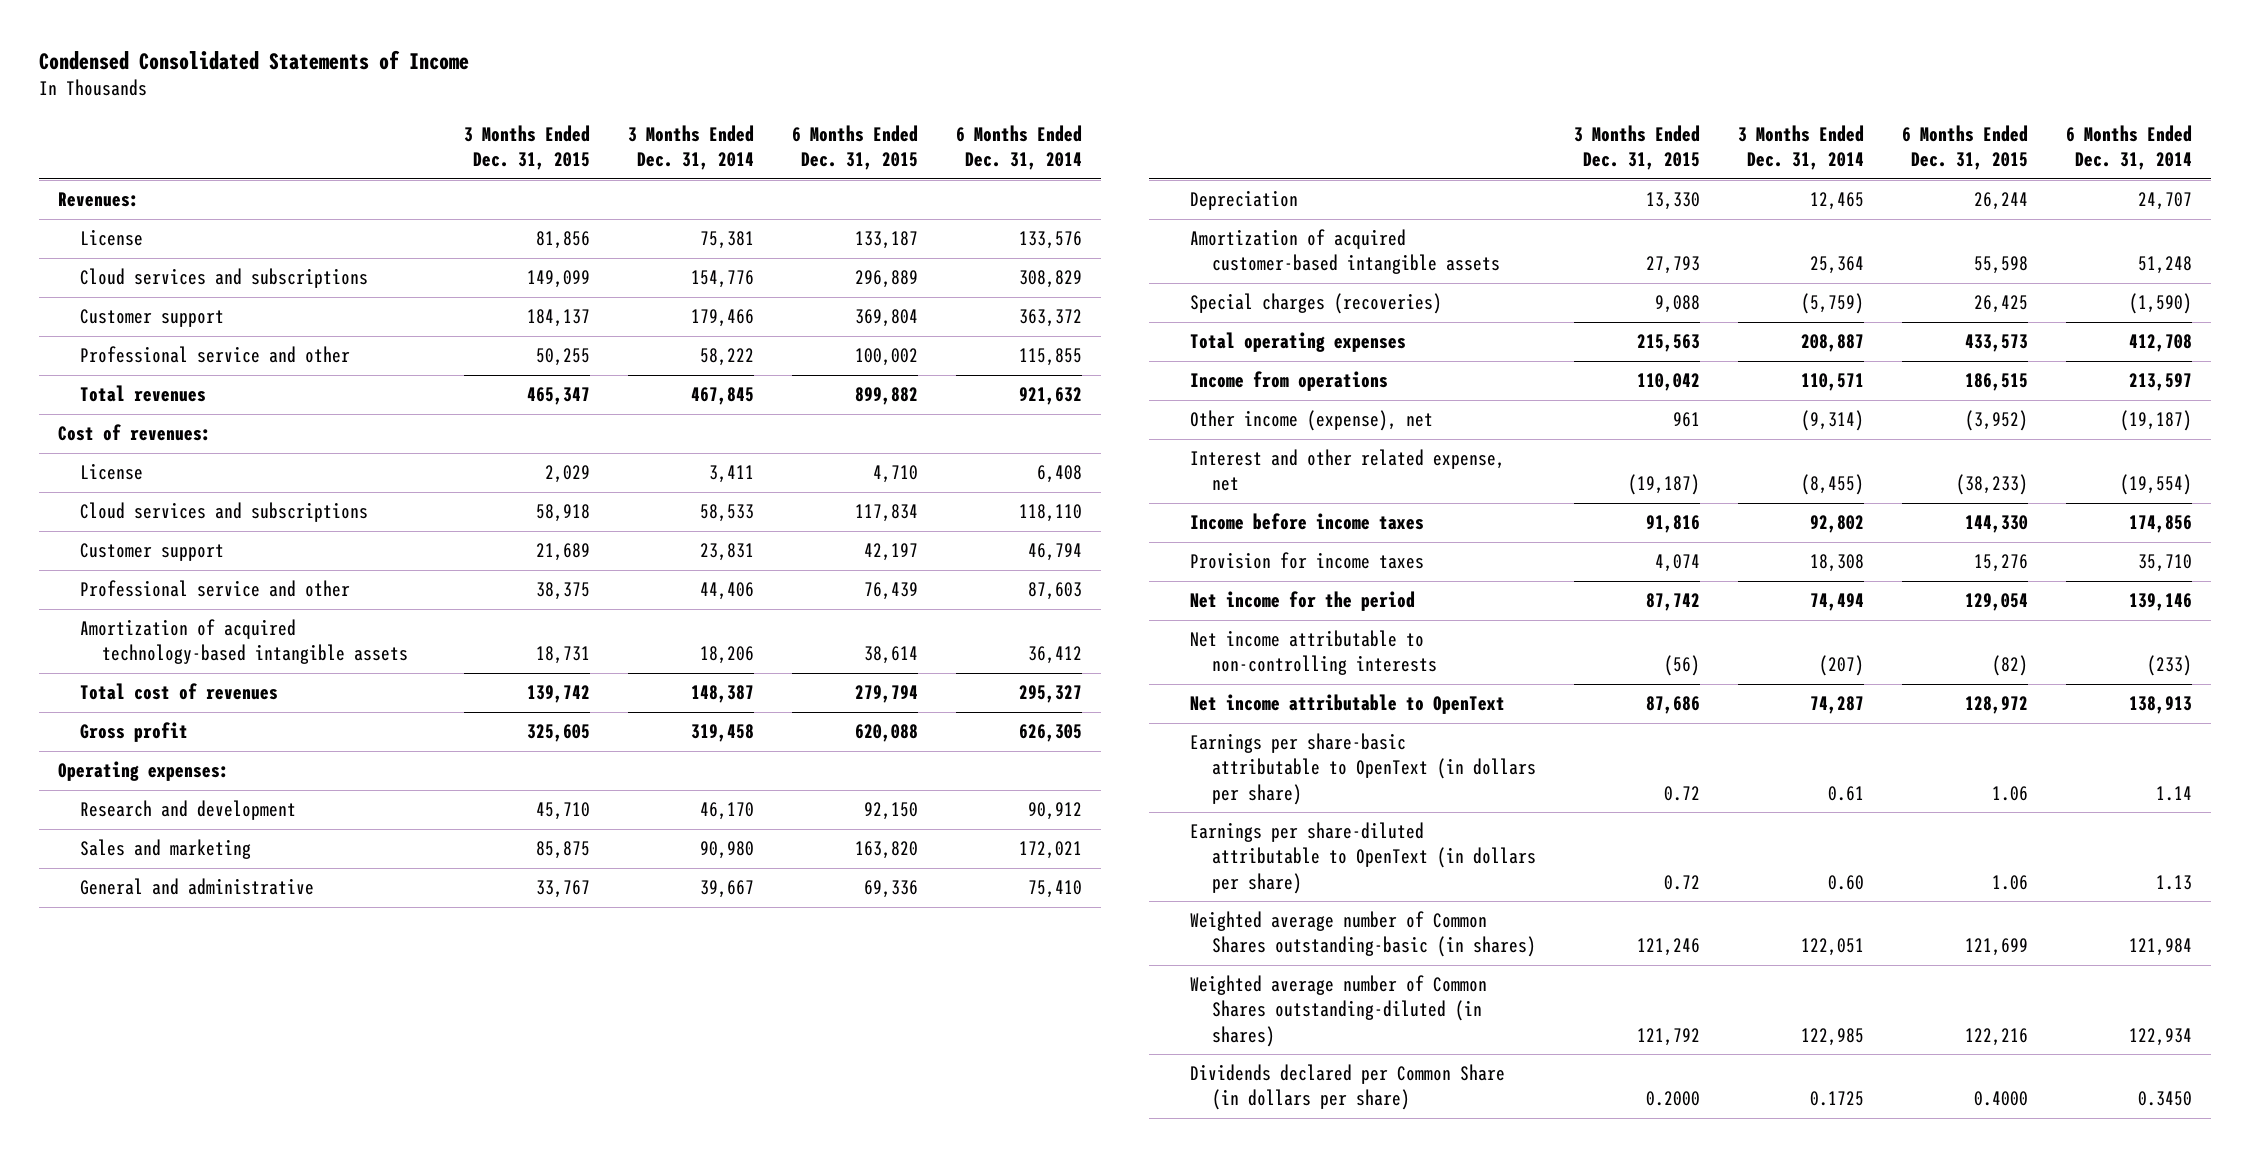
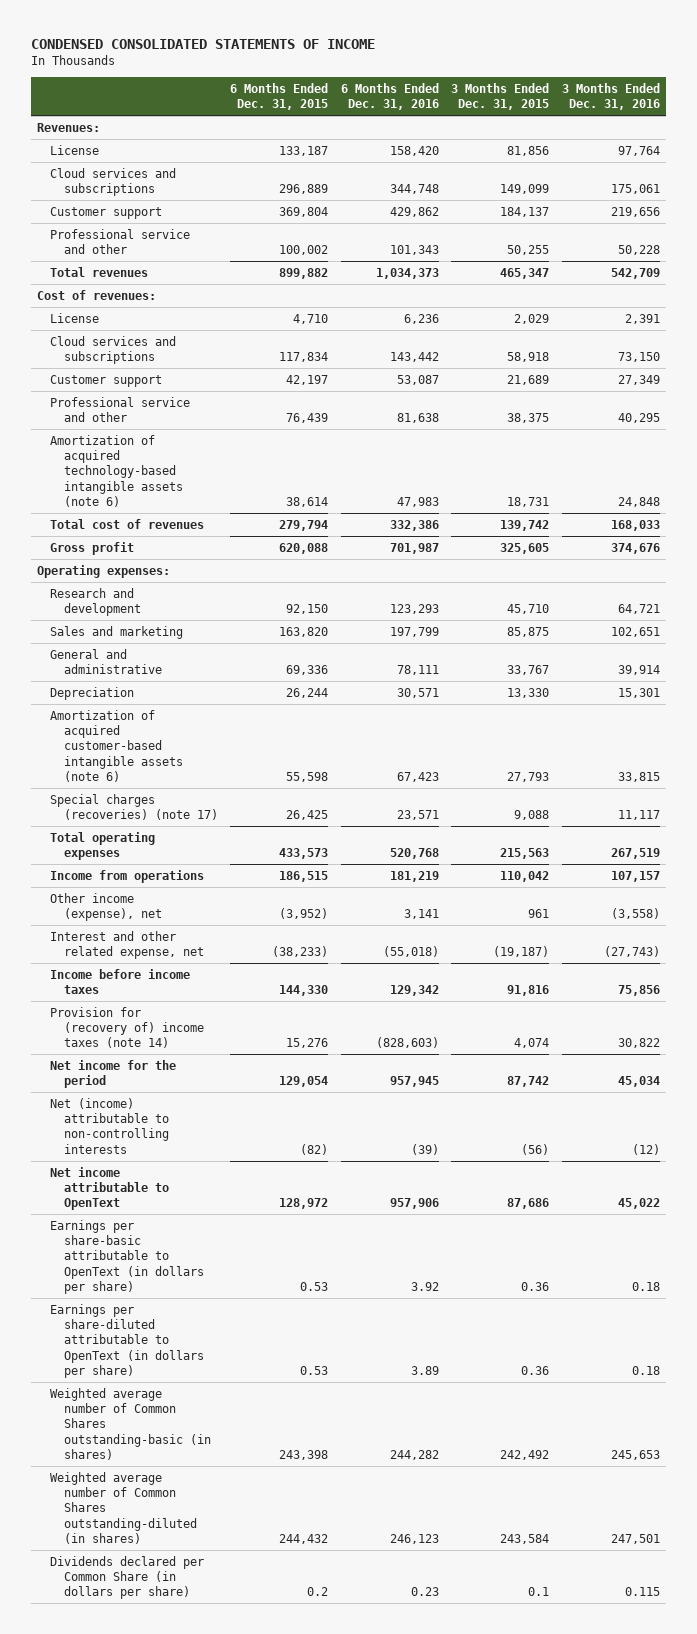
[39,50,470,71] Condensed Consolidated Statements of Income -> [30,39,375,50] CONDENSED CONSOLIDATED STATEMENTS OF INCOME
[628,124,755,171] 3 Months Ended Dec. 31, 2014 -> none
[955,124,1082,171] 6 Months Ended Dec. 31, 2014 -> none
none -> [340,82,439,111] 6 Months Ended Dec. 31, 2016
none -> [562,82,661,111] 3 Months Ended Dec. 31, 2016
[80,619,409,665] Amortization of acquired technology-based intangible assets -> [50,434,183,508] Amortization of acquired technology-based intangible assets (note 6)
[1190,229,1501,275] Amortization of acquired customer-based intangible assets -> [50,709,183,783] Amortization of acquired customer-based intangible assets (note 6)
[1190,293,1443,315] Special charges (recoveries) -> [50,793,218,820] Special charges (recoveries) (note 17)
[1190,552,1425,570] Provision for income taxes -> [50,1006,204,1049] Provision for (recovery of) income taxes (note 14)
[1190,630,1438,676] Net income attributable to non-controlling interests -> [50,1097,169,1154] Net (income) attributable to non-controlling interests
[1664,785,1701,801] 0.72 -> [521,1282,550,1292] 0.36
[1991,785,2028,801] 1.06 -> [300,1282,329,1292] 0.53
[1664,874,1701,890] 0.72 -> [521,1366,550,1376] 0.36
[1991,874,2028,890] 1.06 -> [300,1366,329,1376] 0.53
[1637,938,1701,957] 121,246 -> [500,1450,550,1461] 242,492
[1964,938,2028,957] 121,699 -> [279,1450,329,1461] 243,398
[1637,1027,1701,1046] 121,792 -> [500,1534,550,1545] 243,584
[1964,1027,2028,1046] 122,216 -> [279,1534,329,1545] 244,432
[1646,1091,1701,1107] 0.2000 -> [528,1587,550,1597] 0.1
[1973,1091,2028,1107] 0.4000 -> [307,1587,329,1597] 0.2

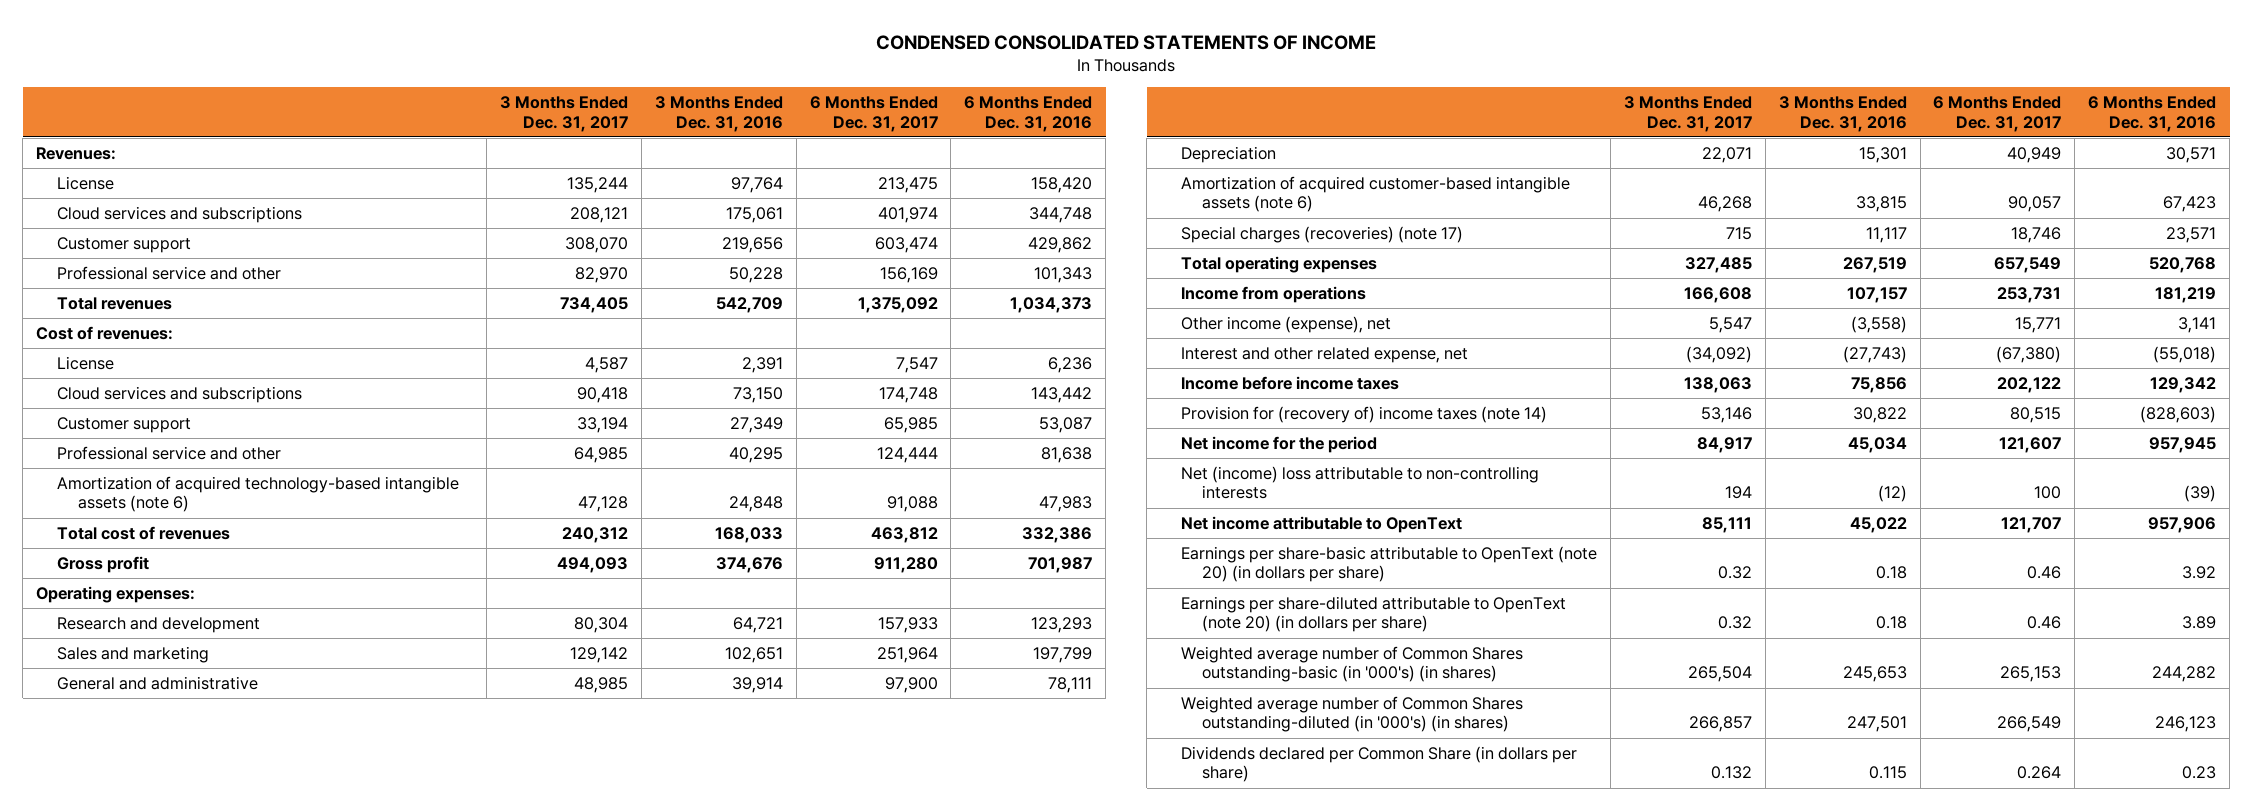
[230,82,329,111] 6 Months Ended Dec. 31, 2015 -> none
[451,82,550,111] 3 Months Ended Dec. 31, 2015 -> none
none -> [499,96,628,132] 3 Months Ended Dec. 31, 2017
none -> [809,96,938,132] 6 Months Ended Dec. 31, 2017
[50,1097,169,1154] Net (income) attributable to non-controlling interests -> [1181,465,1540,500] Net (income) loss attributable to non-controlling interests
[50,1219,204,1295] Earnings per share-basic attributable to OpenText (in dollars per share) -> [1181,545,1598,583] Earnings per share-basic attributable to OpenText (note 20) (in dollars per share)
[50,1303,204,1379] Earnings per share-diluted attributable to OpenText (in dollars per share) -> [1181,595,1567,633] Earnings per share-diluted attributable to OpenText (note 20) (in dollars per share)
[50,1387,211,1461] Weighted average number of Common Shares outstanding-basic (in shares) -> [1181,645,1524,683] Weighted average number of Common Shares outstanding-basic (in '000's) (in shares)
[50,1471,197,1545] Weighted average number of Common Shares outstanding-diluted (in shares) -> [1181,695,1524,733] Weighted average number of Common Shares outstanding-diluted (in '000's) (in shares)

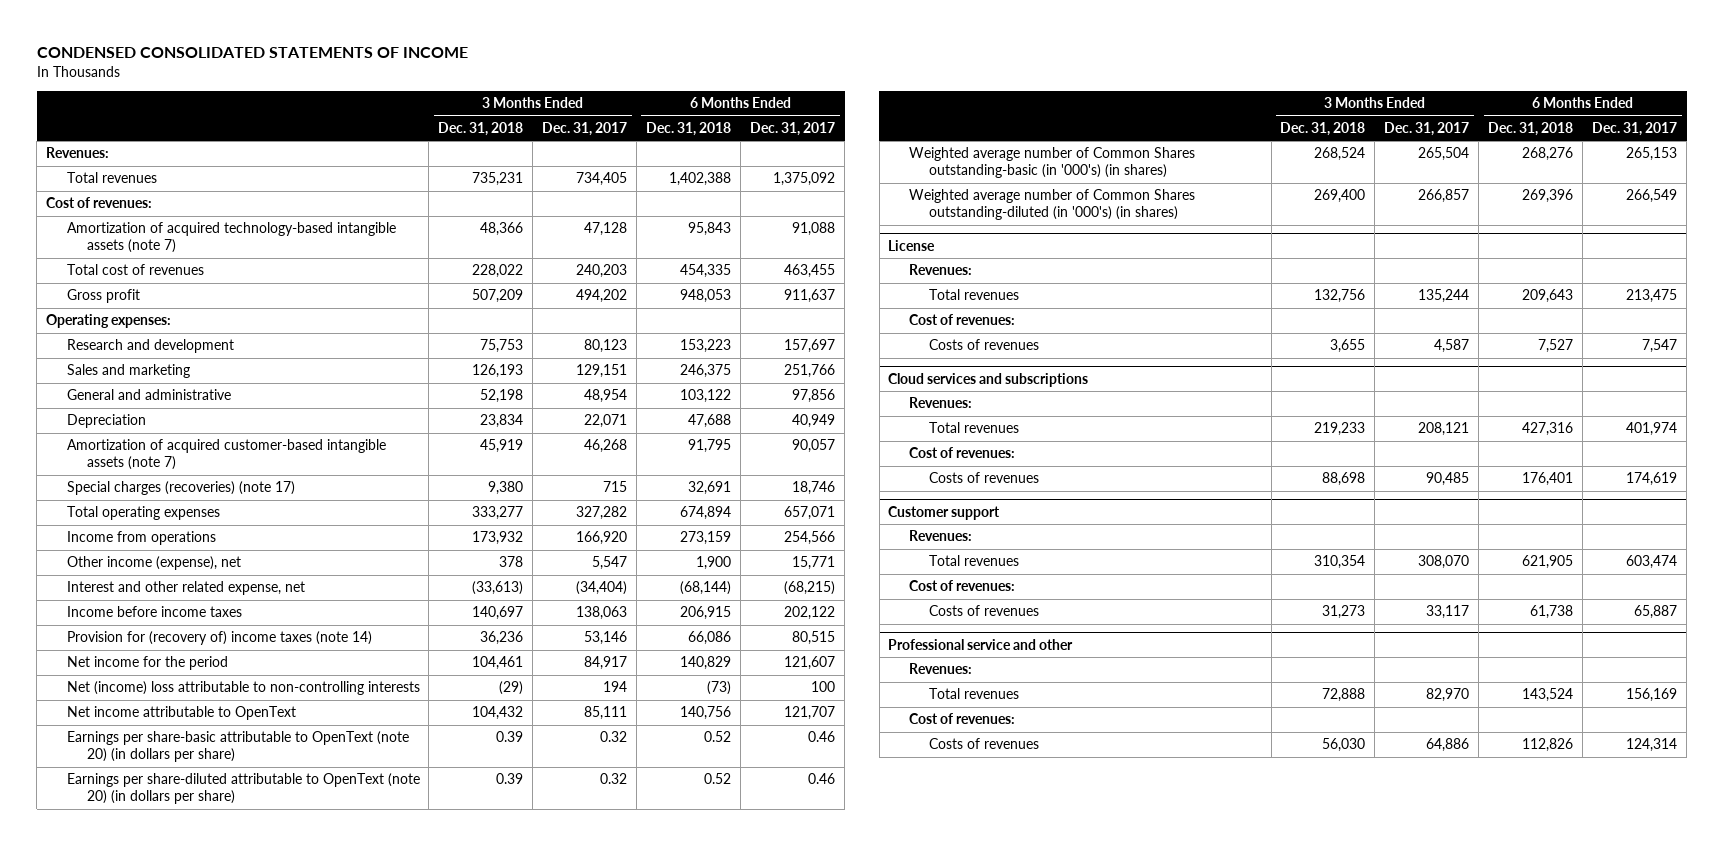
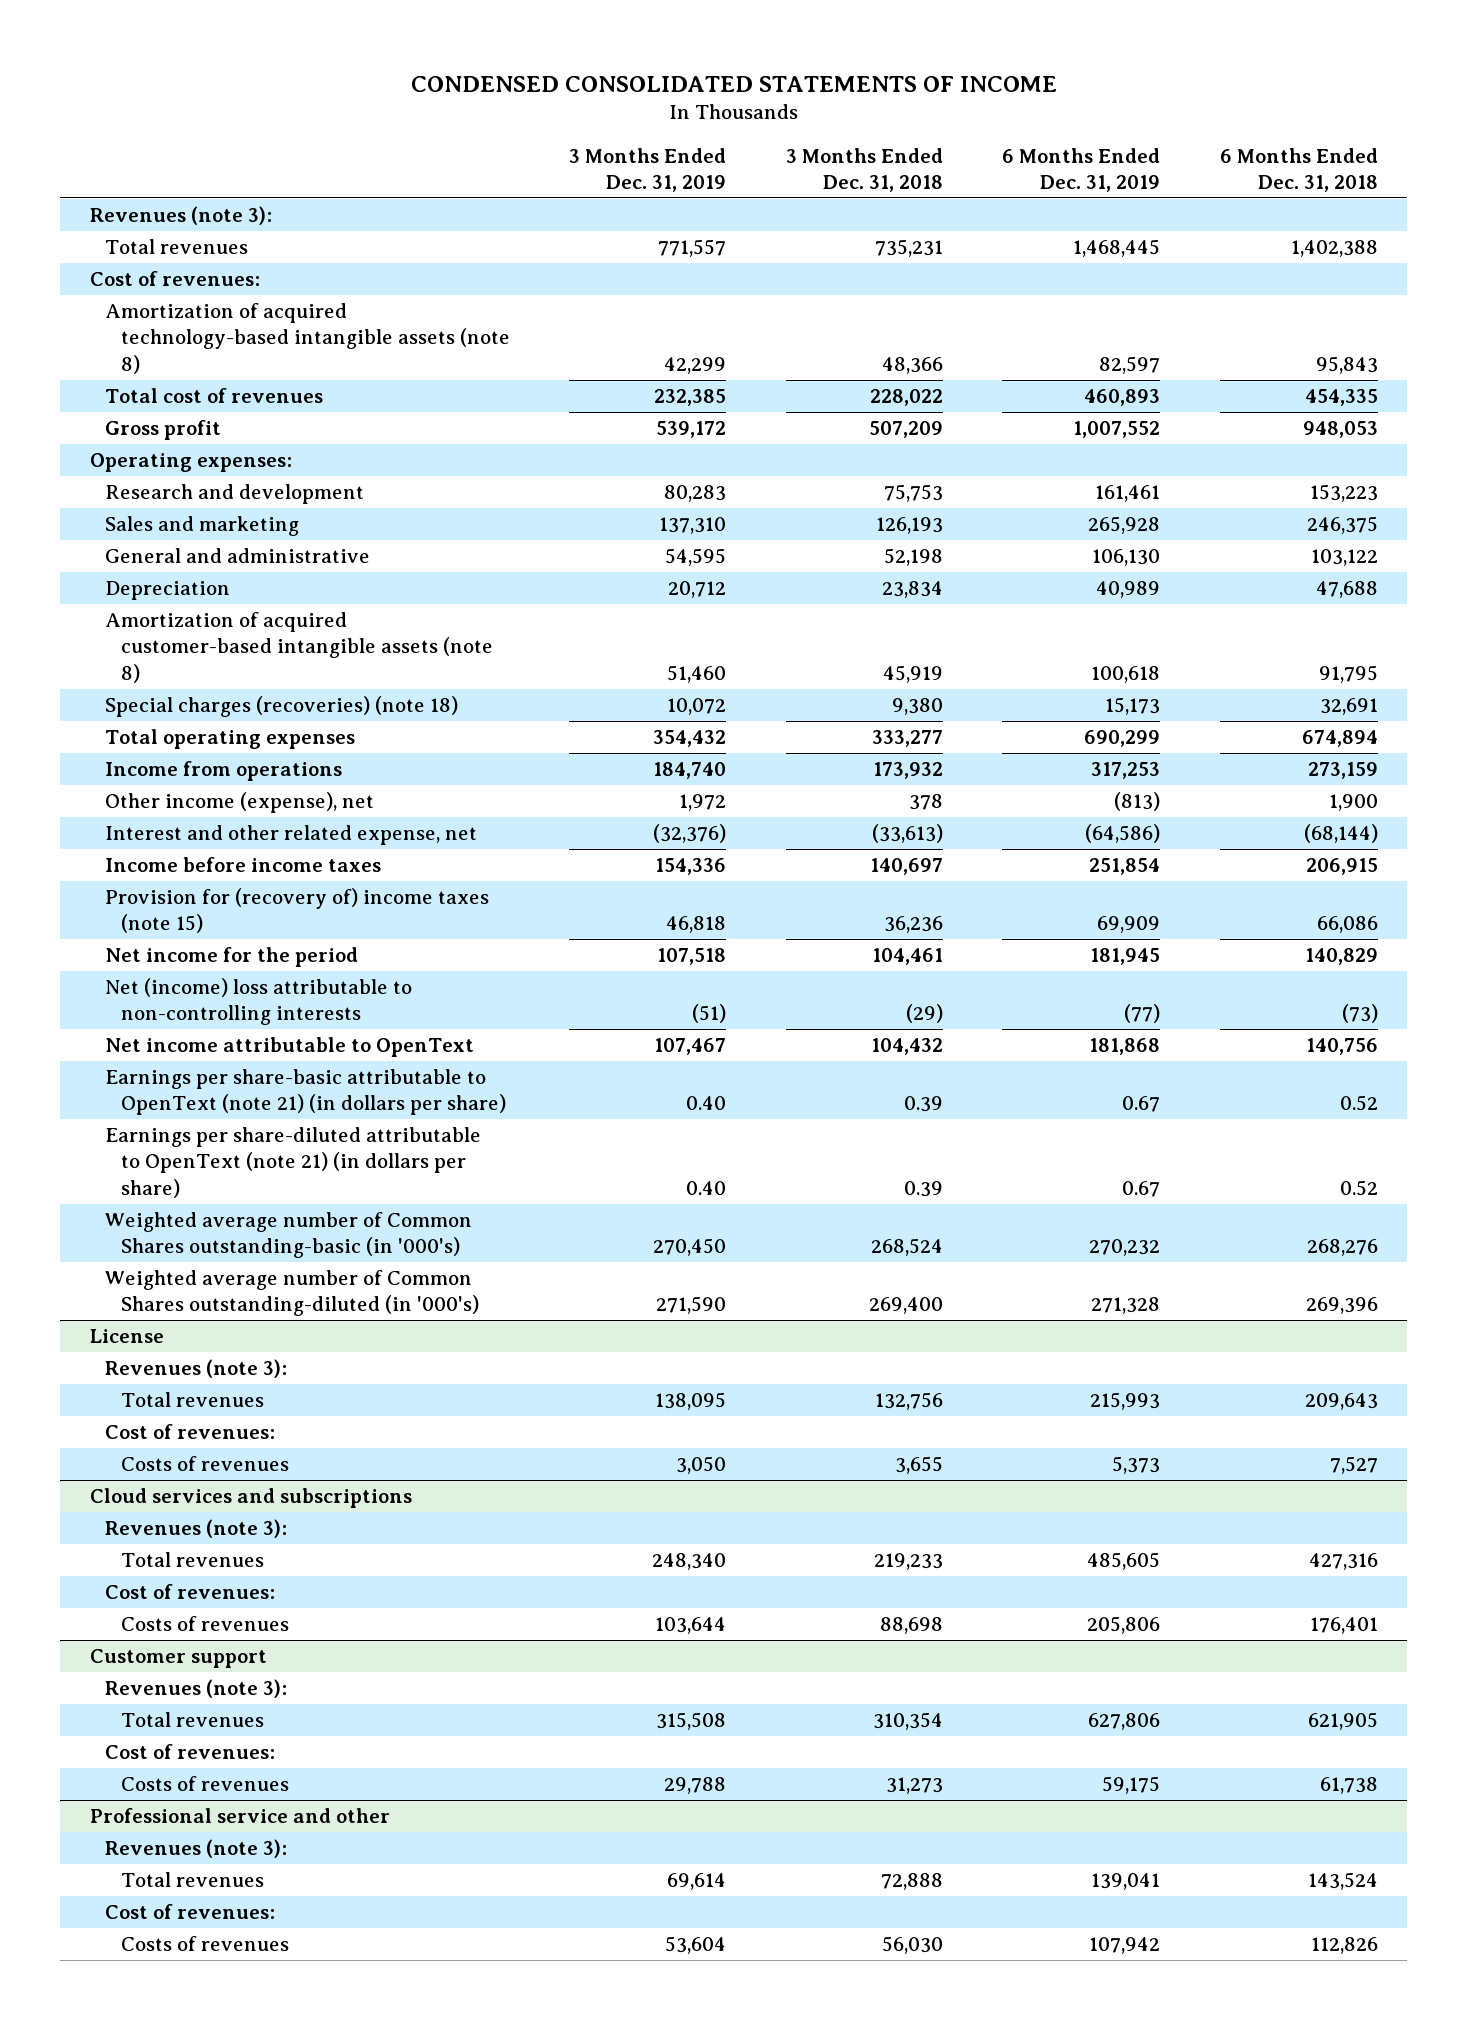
[542,122,628,137] Dec. 31, 2017 -> none
[750,122,836,137] Dec. 31, 2017 -> none
none -> [569,147,727,192] 3 Months Ended Dec. 31, 2019
none -> [1002,147,1161,192] 6 Months Ended Dec. 31, 2019
[46,147,110,159] Revenues: -> [89,206,272,226] Revenues (note 3):
[66,222,396,254] Amortization of acquired technology-based intangible assets (note 7) -> [105,303,510,374] Amortization of acquired technology-based intangible assets (note 8)
[66,439,386,471] Amortization of acquired customer-based intangible assets (note 7) -> [105,612,493,683] Amortization of acquired customer-based intangible assets (note 8)
[66,481,295,496] Special charges (recoveries) (note 17) -> [105,696,459,718] Special charges (recoveries) (note 18)
[66,631,372,646] Provision for (recovery of) income taxes (note 14) -> [105,888,490,934] Provision for (recovery of) income taxes (note 15)
[66,731,409,763] Earnings per share-basic attributable to OpenText (note 20) (in dollars per share) -> [105,1069,506,1116] Earnings per share-basic attributable to OpenText (note 21) (in dollars per share)
[66,773,420,805] Earnings per share-diluted attributable to OpenText (note 20) (in dollars per share) -> [105,1127,482,1198] Earnings per share-diluted attributable to OpenText (note 21) (in dollars per share)
[908,147,1195,179] Weighted average number of Common Shares outstanding-basic (in '000's) (in shares) -> [105,1212,473,1259] Weighted average number of Common Shares outstanding-basic (in '000's)
[908,189,1195,221] Weighted average number of Common Shares outstanding-diluted (in '000's) (in shares) -> [105,1270,479,1317] Weighted average number of Common Shares outstanding-diluted (in '000's)
[908,264,972,276] Revenues: -> [105,1359,288,1379] Revenues (note 3):
[908,397,972,409] Revenues: -> [105,1519,288,1539] Revenues (note 3):
[908,530,972,542] Revenues: -> [105,1679,288,1699] Revenues (note 3):
[908,663,972,675] Revenues: -> [105,1839,288,1859] Revenues (note 3):

